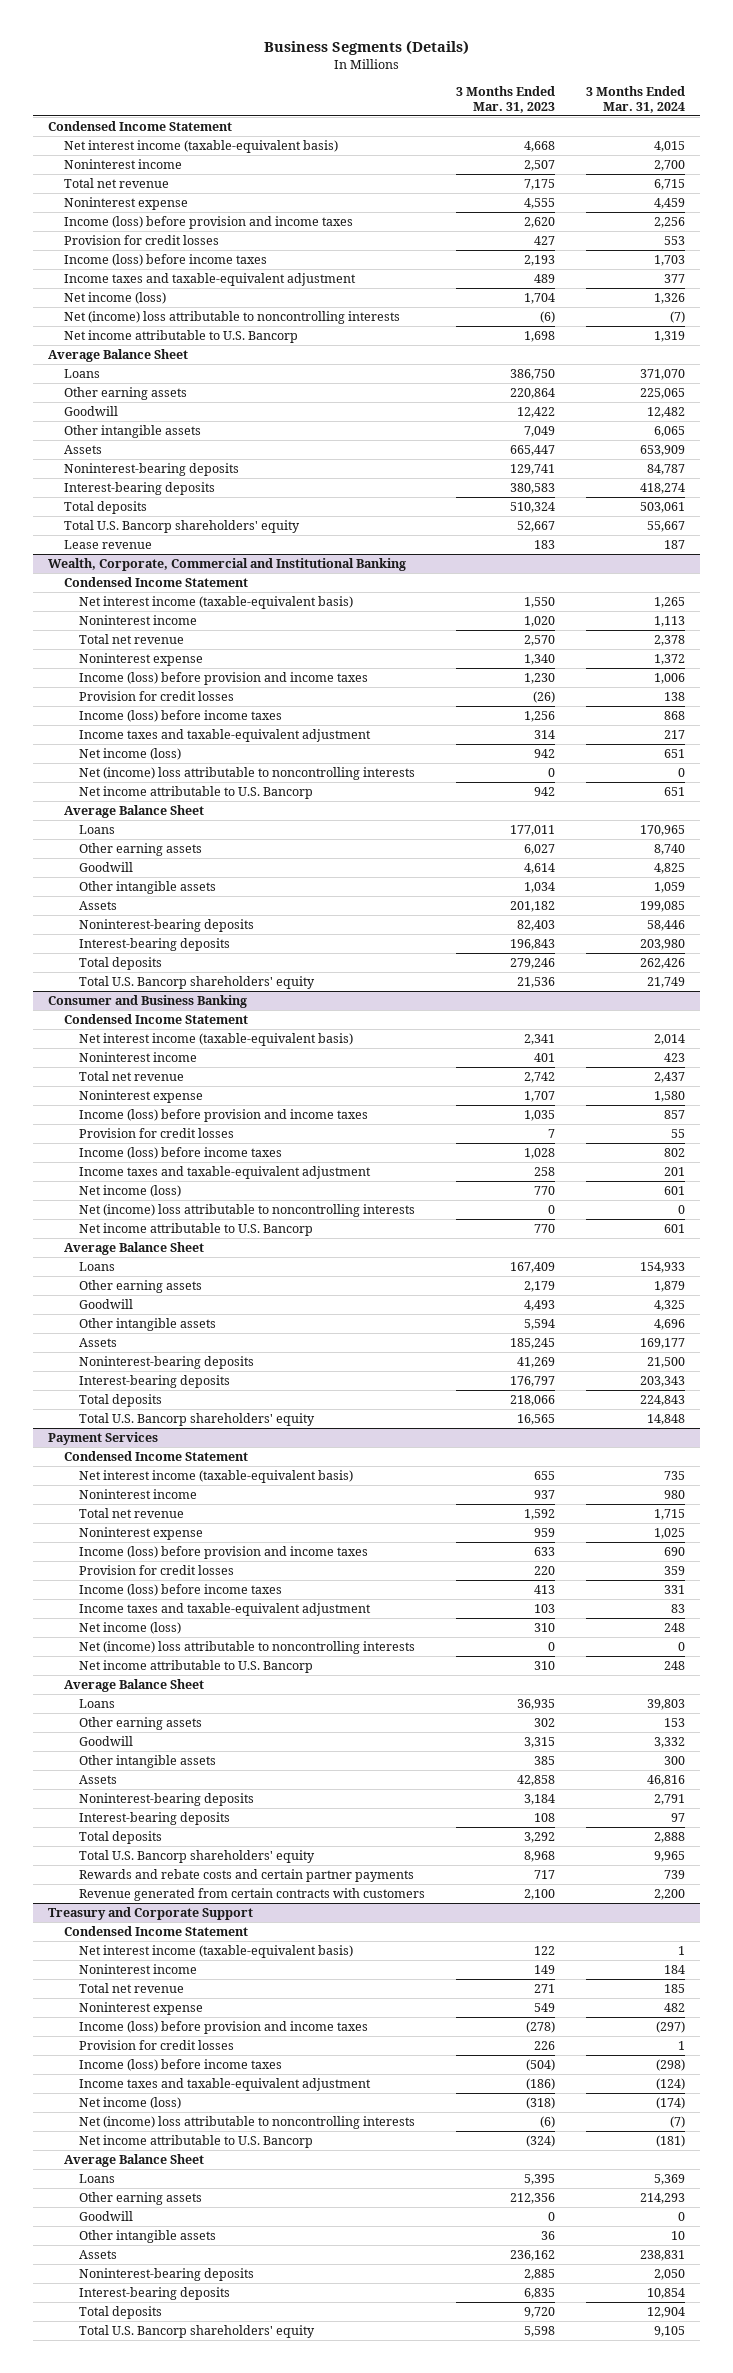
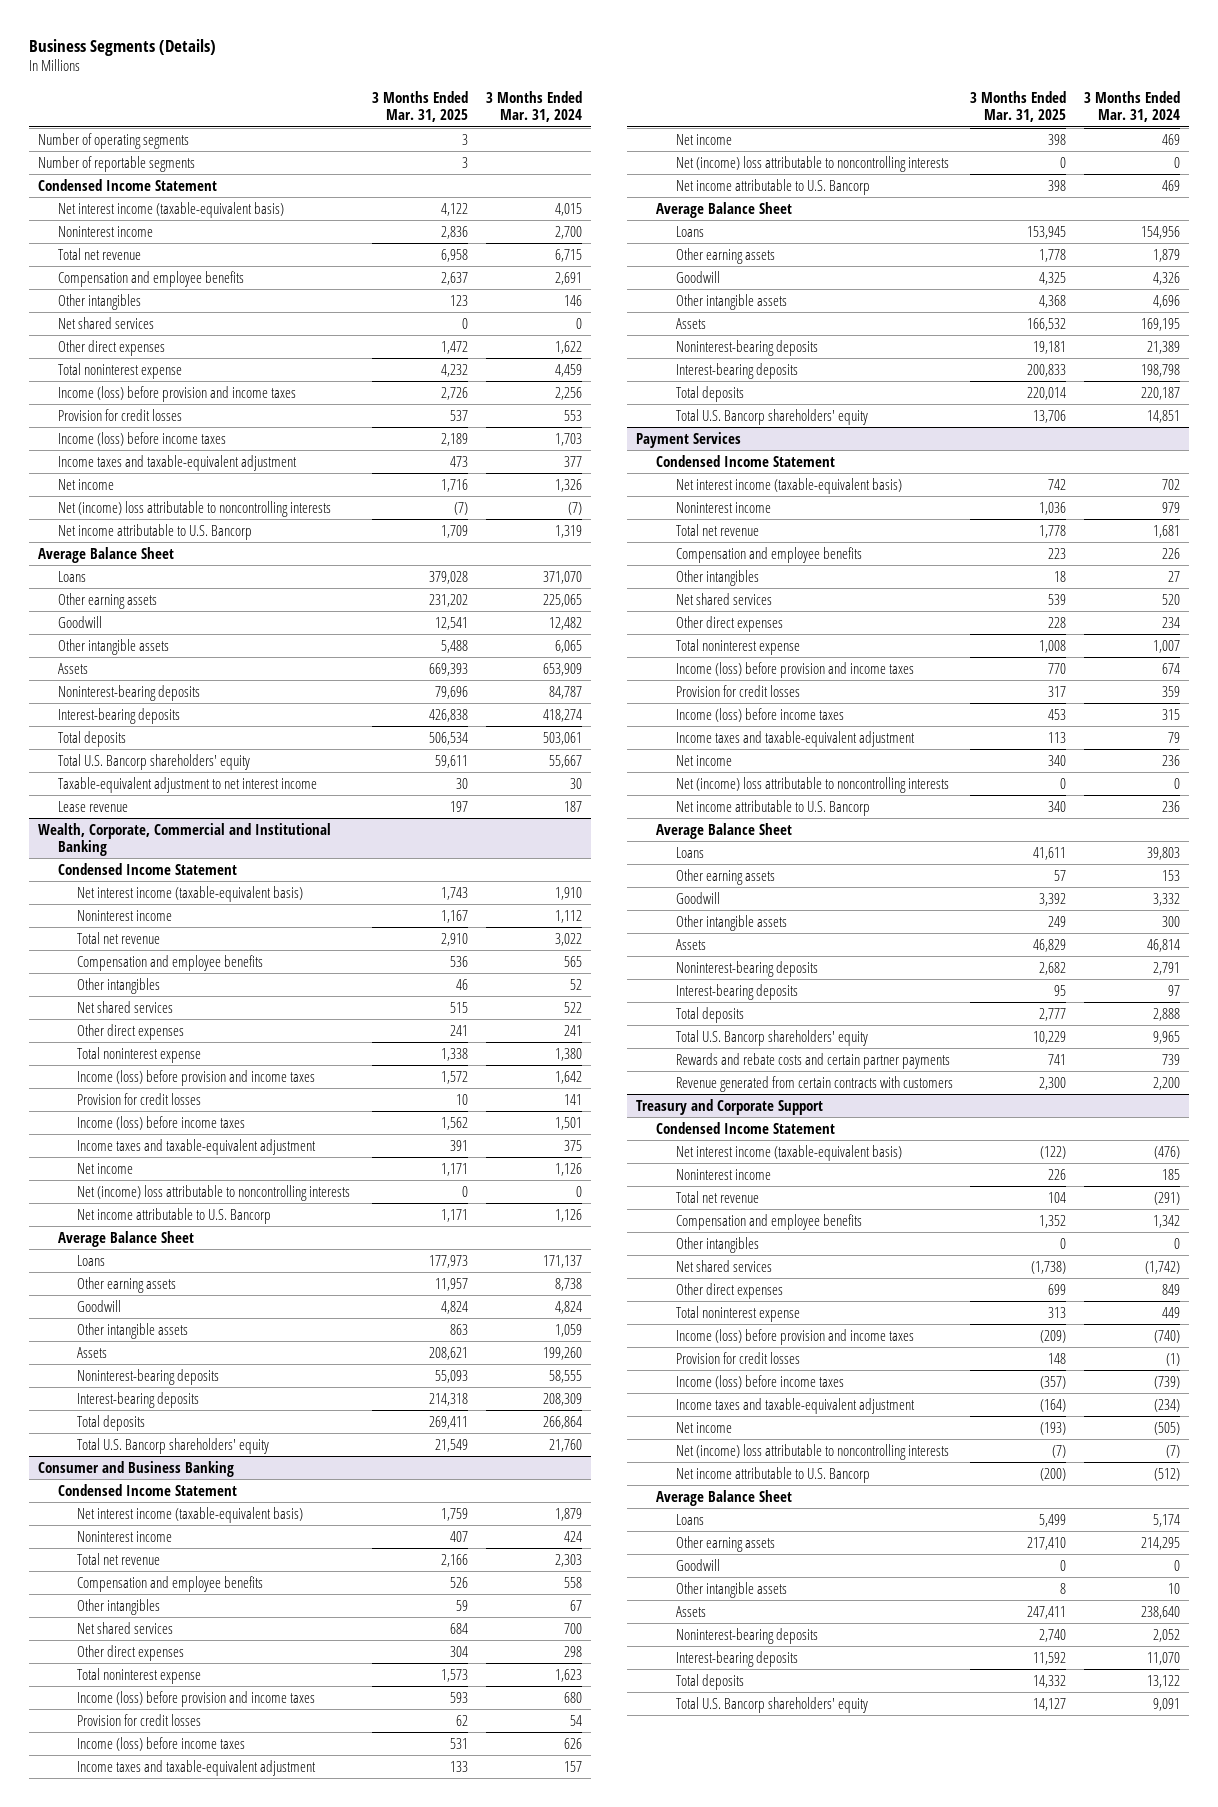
[456,85,556,113] 3 Months Ended Mar. 31, 2023 -> none
none -> [371,90,468,123] 3 Months Ended Mar. 31, 2025
none -> [37,132,189,149] Number of operating segments
none -> [37,155,195,172] Number of reportable segments
none -> [57,270,244,287] Compensation and employee benefits
none -> [57,293,141,310] Other intangibles
none -> [57,316,154,329] Net shared services
none -> [57,339,165,356] Other direct expenses
[63,196,188,210] Noninterest expense -> [57,362,182,379] Total noninterest expense
[63,291,166,304] Net income (loss) -> [57,478,114,490] Net income
none -> [57,776,317,793] Taxable-equivalent adjustment to net interest income
[654,596,686,608] 1,265 -> [554,886,582,900] 1,910
[654,615,686,627] 1,113 -> [554,909,582,923] 1,112
[654,634,686,646] 2,378 -> [554,932,582,946] 3,022
none -> [77,954,264,971] Compensation and employee benefits
none -> [77,977,161,994] Other intangibles
none -> [77,1000,174,1013] Net shared services
none -> [77,1023,185,1040] Other direct expenses
[79,652,204,666] Noninterest expense -> [77,1046,202,1063] Total noninterest expense
[654,653,686,665] 1,372 -> [554,1047,582,1061] 1,380
[654,672,686,684] 1,006 -> [554,1070,582,1084] 1,642
[664,691,686,701] 138 -> [563,1093,582,1105] 141
[664,710,686,720] 868 -> [554,1116,582,1130] 1,501
[664,729,686,739] 217 -> [563,1139,582,1151] 375
[79,747,182,760] Net income (loss) -> [77,1162,134,1174] Net income
[664,748,686,758] 651 -> [554,1162,582,1176] 1,126
[664,786,686,796] 651 -> [554,1208,582,1222] 1,126
[640,824,686,836] 170,965 -> [542,1254,582,1268] 171,137
[654,843,686,855] 8,740 -> [554,1277,582,1291] 8,738
[654,862,686,874] 4,825 -> [554,1300,582,1314] 4,824
[640,900,686,912] 199,085 -> [542,1346,582,1360] 199,260
[647,919,686,931] 58,446 -> [548,1369,582,1383] 58,555
[640,938,686,950] 203,980 -> [542,1392,582,1406] 208,309
[640,957,686,969] 262,426 -> [542,1415,582,1429] 266,864
[647,976,686,988] 21,749 -> [548,1438,582,1452] 21,760
[654,1033,686,1045] 2,014 -> [554,1507,582,1521] 1,879
[664,1052,686,1062] 423 -> [563,1530,582,1542] 424
[654,1071,686,1083] 2,437 -> [554,1553,582,1567] 2,303
none -> [77,1575,264,1592] Compensation and employee benefits
none -> [77,1598,161,1615] Other intangibles
none -> [77,1621,174,1634] Net shared services
none -> [77,1644,185,1661] Other direct expenses
[79,1089,204,1103] Noninterest expense -> [77,1667,202,1684] Total noninterest expense
[654,1090,686,1102] 1,580 -> [554,1668,582,1682] 1,623
[664,1109,686,1119] 857 -> [563,1691,582,1703] 680
[671,1128,686,1138] 55 -> [569,1714,582,1726] 54
[664,1147,686,1157] 802 -> [563,1737,582,1749] 626
[664,1166,686,1176] 201 -> [563,1760,582,1772] 157
[79,1184,182,1197] Net income (loss) -> [675,133,732,145] Net income
[664,1185,686,1195] 601 -> [1162,133,1181,145] 469
[664,1223,686,1233] 601 -> [1162,179,1181,191] 469
[640,1261,686,1273] 154,933 -> [1141,225,1181,239] 154,956
[654,1299,686,1311] 4,325 -> [1153,271,1181,285] 4,326
[640,1337,686,1349] 169,177 -> [1141,317,1181,331] 169,195
[647,1356,686,1368] 21,500 -> [1147,340,1181,354] 21,389
[640,1375,686,1387] 203,343 -> [1141,363,1181,377] 198,798
[640,1394,686,1406] 224,843 -> [1141,386,1181,400] 220,187
[647,1413,686,1425] 14,848 -> [1147,409,1181,423] 14,851
[664,1470,686,1480] 735 -> [1162,478,1181,490] 702
[664,1489,686,1499] 980 -> [1162,501,1181,513] 979
[654,1508,686,1520] 1,715 -> [1153,524,1181,538] 1,681
none -> [675,546,862,563] Compensation and employee benefits
none -> [675,569,759,586] Other intangibles
none -> [675,592,772,605] Net shared services
none -> [675,615,783,632] Other direct expenses
[79,1526,204,1540] Noninterest expense -> [675,638,800,655] Total noninterest expense
[654,1527,686,1539] 1,025 -> [1153,639,1181,653] 1,007
[664,1546,686,1556] 690 -> [1162,662,1181,674] 674
[664,1584,686,1594] 331 -> [1162,708,1181,720] 315
[671,1603,686,1613] 83 -> [1168,731,1181,743] 79
[79,1621,182,1634] Net income (loss) -> [675,754,732,766] Net income
[664,1622,686,1632] 248 -> [1162,754,1181,766] 236
[664,1660,686,1670] 248 -> [1162,800,1181,812] 236
[647,1774,686,1786] 46,816 -> [1147,938,1181,952] 46,814
[678,1945,686,1955] 1 -> [1154,1145,1181,1159] (476)
[664,1964,686,1974] 184 -> [1162,1168,1181,1180] 185
[664,1983,686,1993] 185 -> [1154,1191,1181,1205] (291)
none -> [675,1213,862,1230] Compensation and employee benefits
none -> [675,1236,759,1253] Other intangibles
none -> [675,1259,772,1272] Net shared services
none -> [675,1282,783,1299] Other direct expenses
[79,2001,204,2015] Noninterest expense -> [675,1305,800,1322] Total noninterest expense
[664,2002,686,2012] 482 -> [1162,1306,1181,1318] 449
[656,2020,686,2033] (297) -> [1154,1329,1181,1343] (740)
[678,2040,686,2050] 1 -> [1166,1352,1181,1366] (1)
[656,2058,686,2071] (298) -> [1154,1375,1181,1389] (739)
[656,2077,686,2090] (124) -> [1154,1398,1181,1412] (234)
[79,2096,182,2109] Net income (loss) -> [675,1421,732,1433] Net income
[656,2096,686,2109] (174) -> [1154,1421,1181,1435] (505)
[656,2134,686,2147] (181) -> [1154,1467,1181,1481] (512)
[654,2173,686,2185] 5,369 -> [1153,1513,1181,1527] 5,174
[640,2192,686,2204] 214,293 -> [1141,1536,1181,1550] 214,295
[640,2249,686,2261] 238,831 -> [1141,1605,1181,1619] 238,640
[654,2268,686,2280] 2,050 -> [1153,1628,1181,1642] 2,052
[647,2287,686,2299] 10,854 -> [1147,1651,1181,1665] 11,070
[647,2306,686,2318] 12,904 -> [1147,1674,1181,1688] 13,122
[654,2325,686,2337] 9,105 -> [1153,1697,1181,1711] 9,091

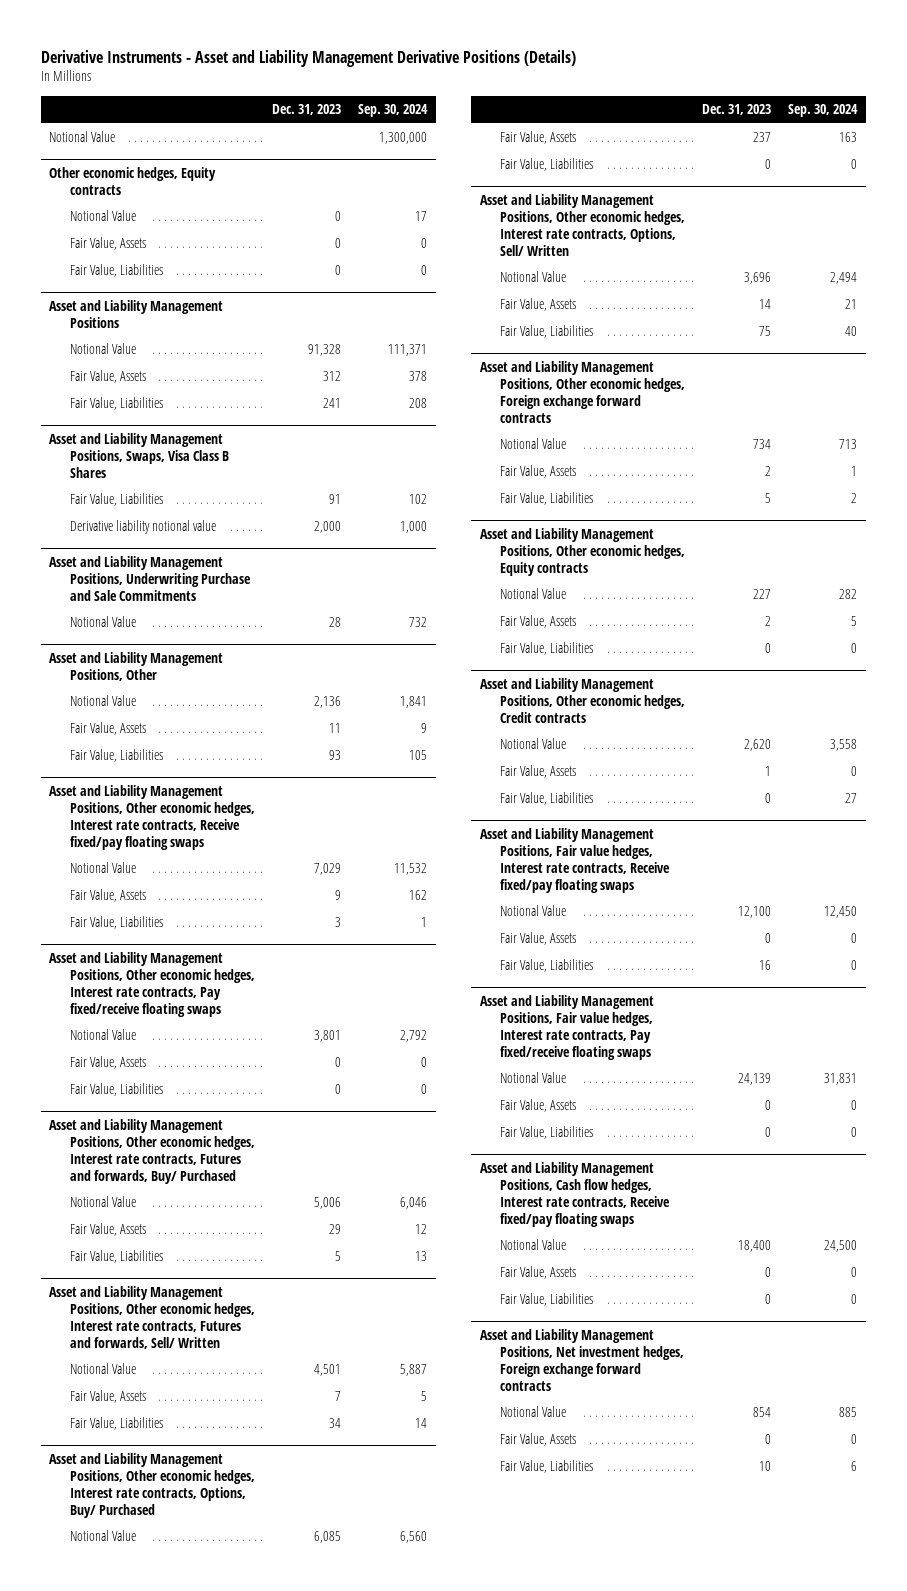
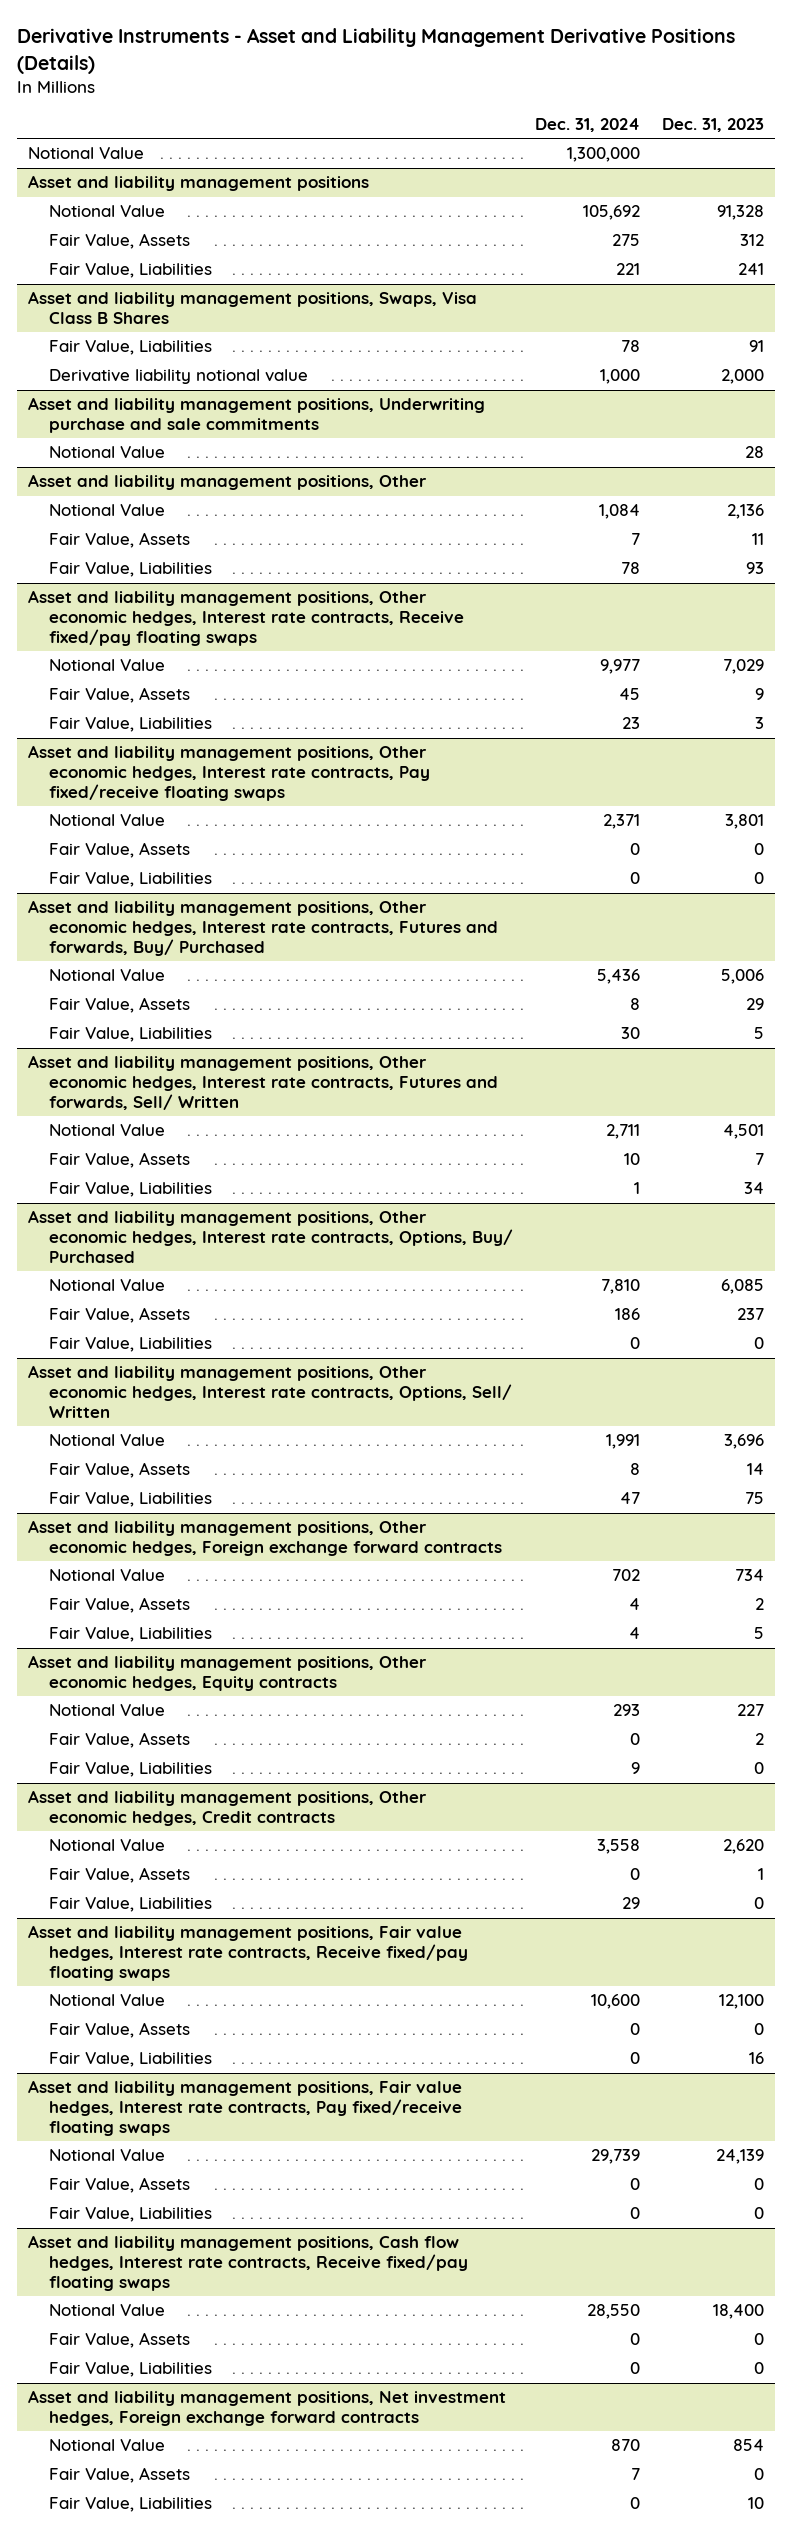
[358,103,429,117] Sep. 30, 2024 -> none
none -> [535,118,641,133] Dec. 31, 2024
[49,166,217,195] Other economic hedges, Equity contracts -> none
[69,210,136,222] Notional Value -> none
[69,237,146,251] Fair Value, Assets -> none
[69,264,163,278] Fair Value, Liabilities -> none
[49,299,224,328] Asset and Liability Management Positions -> [27,175,369,192] Asset and liability management positions
[49,432,229,478] Asset and Liability Management Positions, Swaps, Visa Class B Shares -> [27,291,477,325] Asset and liability management positions, Swaps, Visa Class B Shares
[49,555,251,601] Asset and Liability Management Positions, Underwriting Purchase and Sale Commitments -> [27,397,485,434] Asset and liability management positions, Underwriting purchase and sale commitments
[49,651,224,681] Asset and Liability Management Positions, Other -> [27,474,427,491] Asset and liability management positions, Other
[49,784,255,850] Asset and Liability Management Positions, Other economic hedges, Interest rate contracts, Receive fixed/pay floating swaps -> [27,590,465,646] Asset and liability management positions, Other economic hedges, Interest rate contracts, Receive fixed/pay floating swaps
[49,951,255,1017] Asset and Liability Management Positions, Other economic hedges, Interest rate contracts, Pay fixed/receive floating swaps -> [27,745,431,801] Asset and liability management positions, Other economic hedges, Interest rate contracts, Pay fixed/receive floating swaps
[49,1118,255,1184] Asset and Liability Management Positions, Other economic hedges, Interest rate contracts, Futures and forwards, Buy/ Purchased -> [27,900,499,956] Asset and liability management positions, Other economic hedges, Interest rate contracts, Futures and forwards, Buy/ Purchased
[49,1285,255,1349] Asset and Liability Management Positions, Other economic hedges, Interest rate contracts, Futures and forwards, Sell/ Written -> [27,1055,499,1110] Asset and liability management positions, Other economic hedges, Interest rate contracts, Futures and forwards, Sell/ Written
[49,1452,255,1518] Asset and Liability Management Positions, Other economic hedges, Interest rate contracts, Options, Buy/ Purchased -> [27,1210,514,1263] Asset and liability management positions, Other economic hedges, Interest rate contracts, Options, Buy/ Purchased
[479,193,685,256] Asset and Liability Management Positions, Other economic hedges, Interest rate contracts, Options, Sell/ Written -> [27,1365,513,1418] Asset and liability management positions, Other economic hedges, Interest rate contracts, Options, Sell/ Written
[479,360,685,423] Asset and Liability Management Positions, Other economic hedges, Foreign exchange forward contracts -> [27,1520,503,1557] Asset and liability management positions, Other economic hedges, Foreign exchange forward contracts
[479,527,685,576] Asset and Liability Management Positions, Other economic hedges, Equity contracts -> [27,1655,427,1692] Asset and liability management positions, Other economic hedges, Equity contracts
[479,677,685,723] Asset and Liability Management Positions, Other economic hedges, Credit contracts -> [27,1790,427,1827] Asset and liability management positions, Other economic hedges, Credit contracts
[479,827,670,893] Asset and Liability Management Positions, Fair value hedges, Interest rate contracts, Receive fixed/pay floating swaps -> [27,1925,469,1981] Asset and liability management positions, Fair value hedges, Interest rate contracts, Receive fixed/pay floating swaps
[479,994,654,1060] Asset and Liability Management Positions, Fair value hedges, Interest rate contracts, Pay fixed/receive floating swaps -> [27,2080,463,2136] Asset and liability management positions, Fair value hedges, Interest rate contracts, Pay fixed/receive floating swaps
[479,1161,670,1227] Asset and Liability Management Positions, Cash flow hedges, Interest rate contracts, Receive fixed/pay floating swaps -> [27,2235,469,2291] Asset and liability management positions, Cash flow hedges, Interest rate contracts, Receive fixed/pay floating swaps
[479,1328,684,1391] Asset and Liability Management Positions, Net investment hedges, Foreign exchange forward contracts -> [27,2390,506,2427] Asset and liability management positions, Net investment hedges, Foreign exchange forward contracts

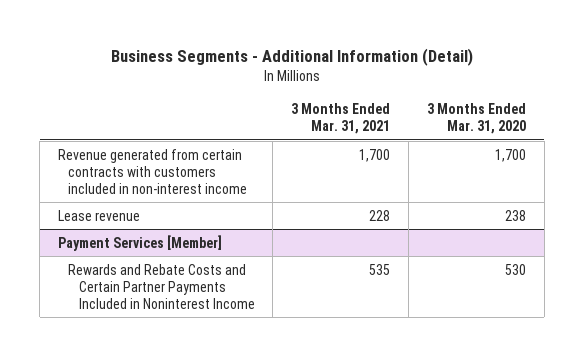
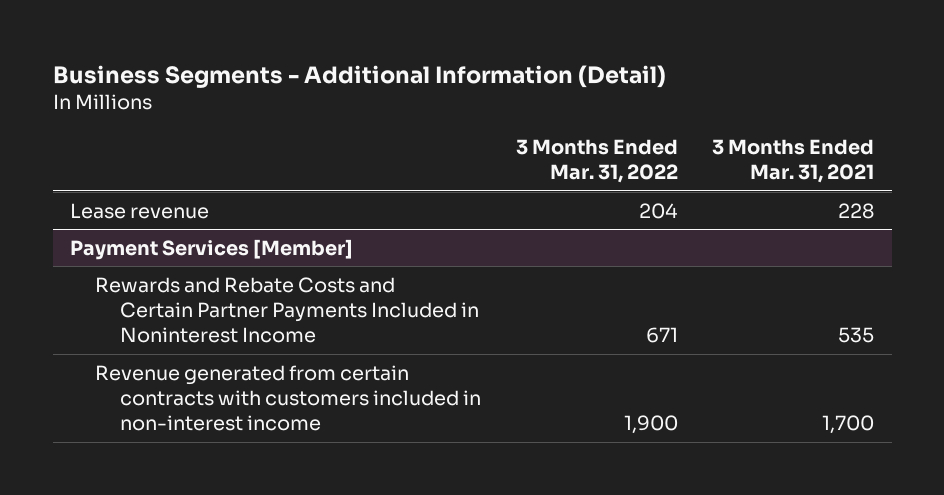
[426,103,526,135] 3 Months Ended Mar. 31, 2020 -> none
none -> [515,139,678,184] 3 Months Ended Mar. 31, 2022
[58,148,248,194] Revenue generated from certain contracts with customers included in non-interest income -> none
none -> [95,364,482,431] Revenue generated from certain contracts with customers included in non-interest income

